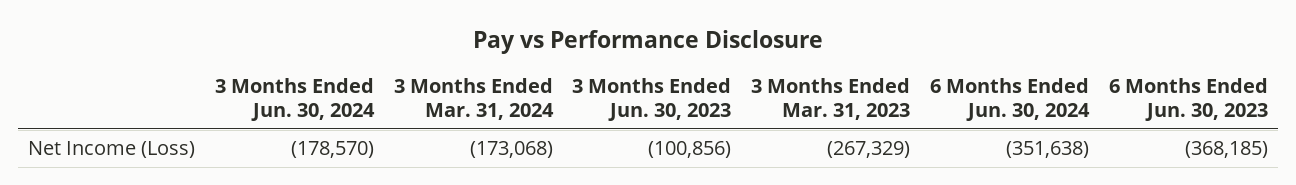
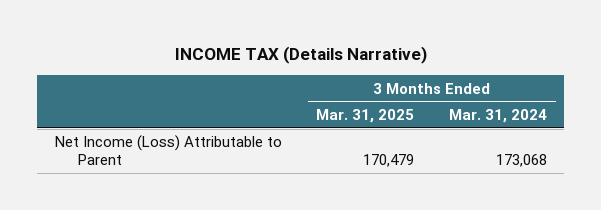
[472,30,823,55] Pay vs Performance Disclosure -> [174,46,427,65] INCOME TAX (Details Narrative)
[214,78,375,122] 3 Months Ended Jun. 30, 2024 -> none
[572,78,732,122] 3 Months Ended Jun. 30, 2023 -> none
[751,78,911,121] 3 Months Ended Mar. 31, 2023 -> none
[930,78,1091,122] 6 Months Ended Jun. 30, 2024 -> none
[1108,78,1268,122] 6 Months Ended Jun. 30, 2023 -> none
none -> [316,108,415,123] Mar. 31, 2025
[27,141,195,159] Net Income (Loss) -> [54,135,282,166] Net Income (Loss) Attributable to Parent
[469,141,553,159] (173,068) -> [495,154,547,168] 173,068

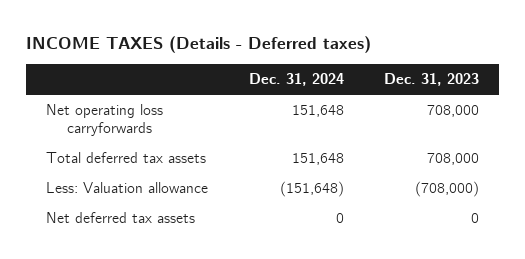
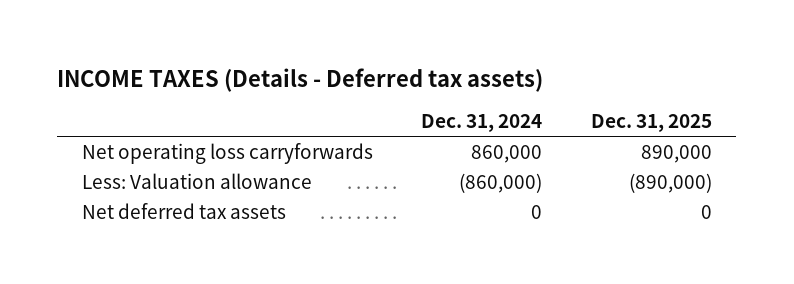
[26,36,372,54] INCOME TAXES (Details - Deferred taxes) -> [57,67,544,92] INCOME TAXES (Details - Deferred tax assets)
[384,73,480,87] Dec. 31, 2023 -> none
none -> [591,113,713,132] Dec. 31, 2025
[46,152,207,164] Total deferred tax assets -> none
[291,105,344,118] 151,648 -> [471,145,543,164] 860,000
[279,181,344,198] (151,648) -> [459,173,543,194] (860,000)

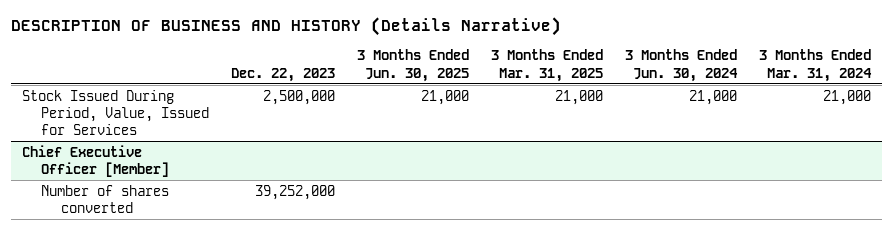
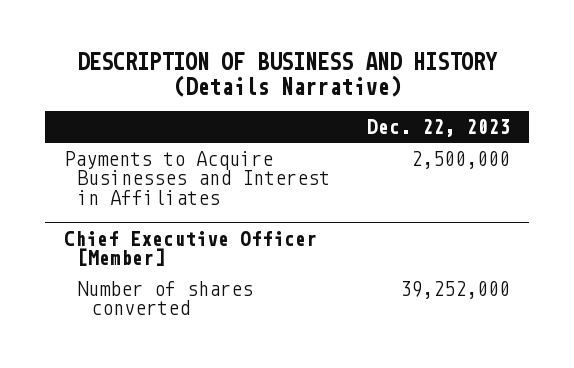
[357,49,470,82] 3 Months Ended Jun. 30, 2025 -> none
[491,49,604,82] 3 Months Ended Mar. 31, 2025 -> none
[625,49,739,82] 3 Months Ended Jun. 30, 2024 -> none
[759,49,873,82] 3 Months Ended Mar. 31, 2024 -> none
[21,89,210,136] Stock Issued During Period, Value, Issued for Services -> none
none -> [63,150,331,205] Payments to Acquire Businesses and Interest in Affiliates

